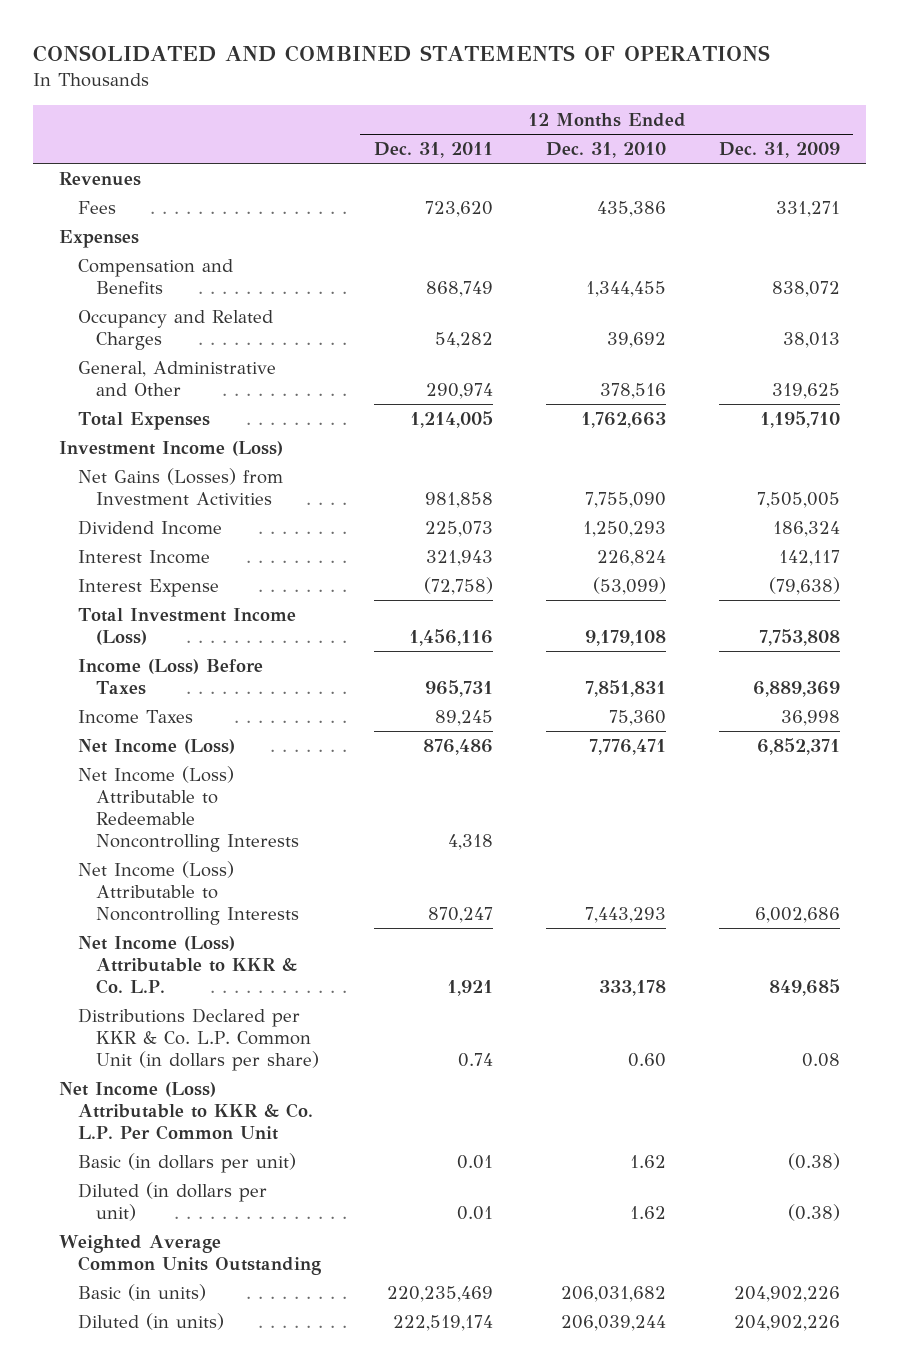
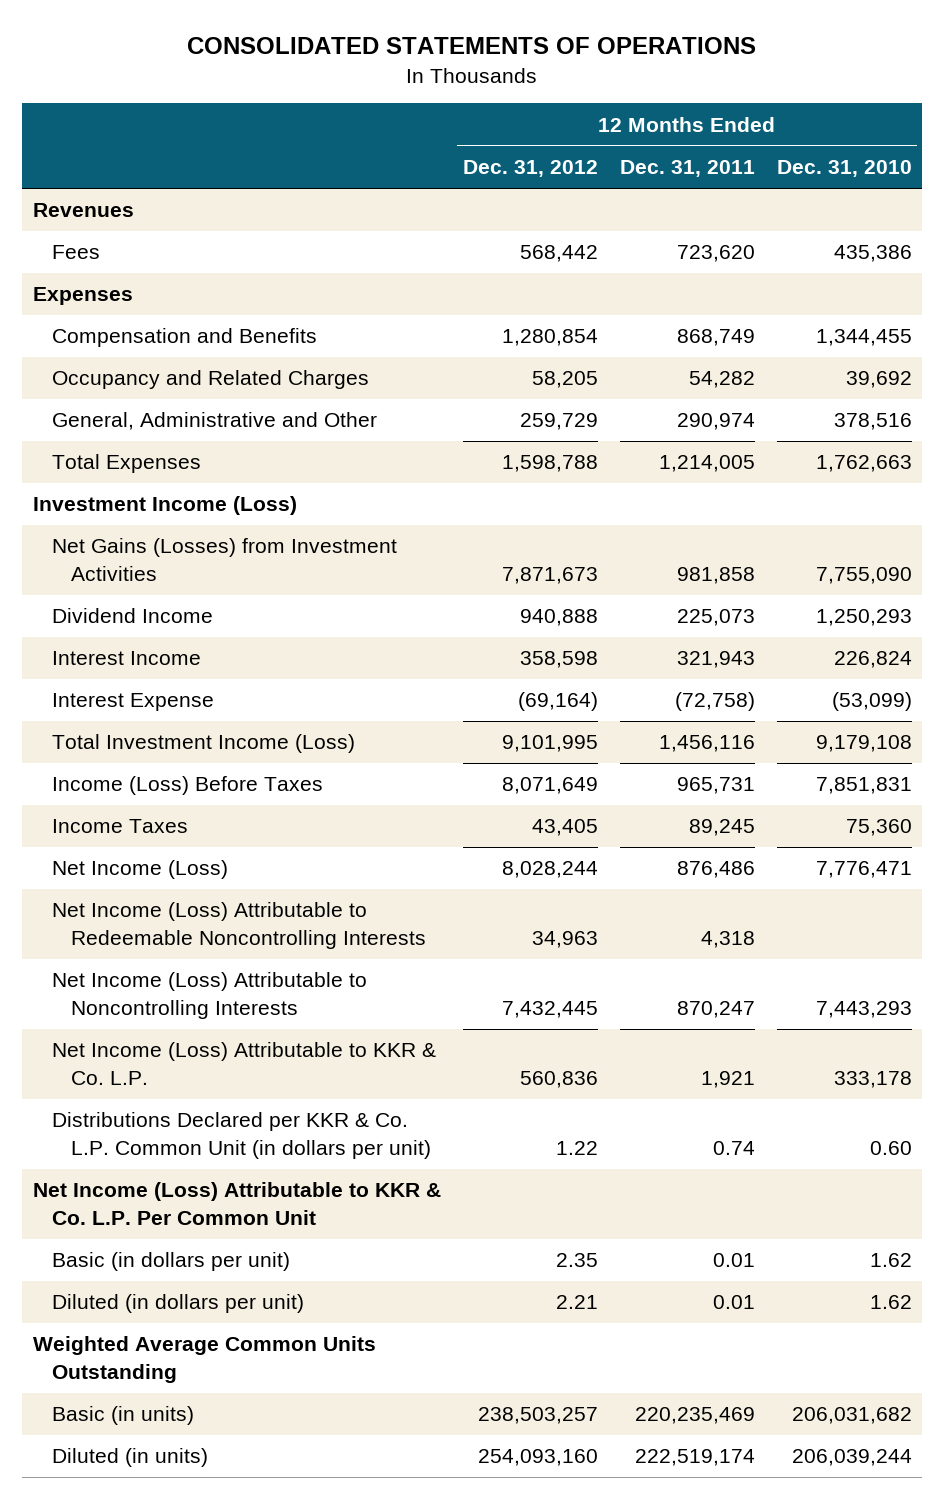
[32,45,770,63] CONSOLIDATED AND COMBINED STATEMENTS OF OPERATIONS -> [187,37,757,55] CONSOLIDATED STATEMENTS OF OPERATIONS
[718,142,840,159] Dec. 31, 2009 -> none
none -> [462,160,598,178] Dec. 31, 2012
[77,1007,320,1071] Distributions Declared per KKR & Co. L.P. Common Unit (in dollars per share) -> [51,1112,431,1159] Distributions Declared per KKR & Co. L.P. Common Unit (in dollars per unit)

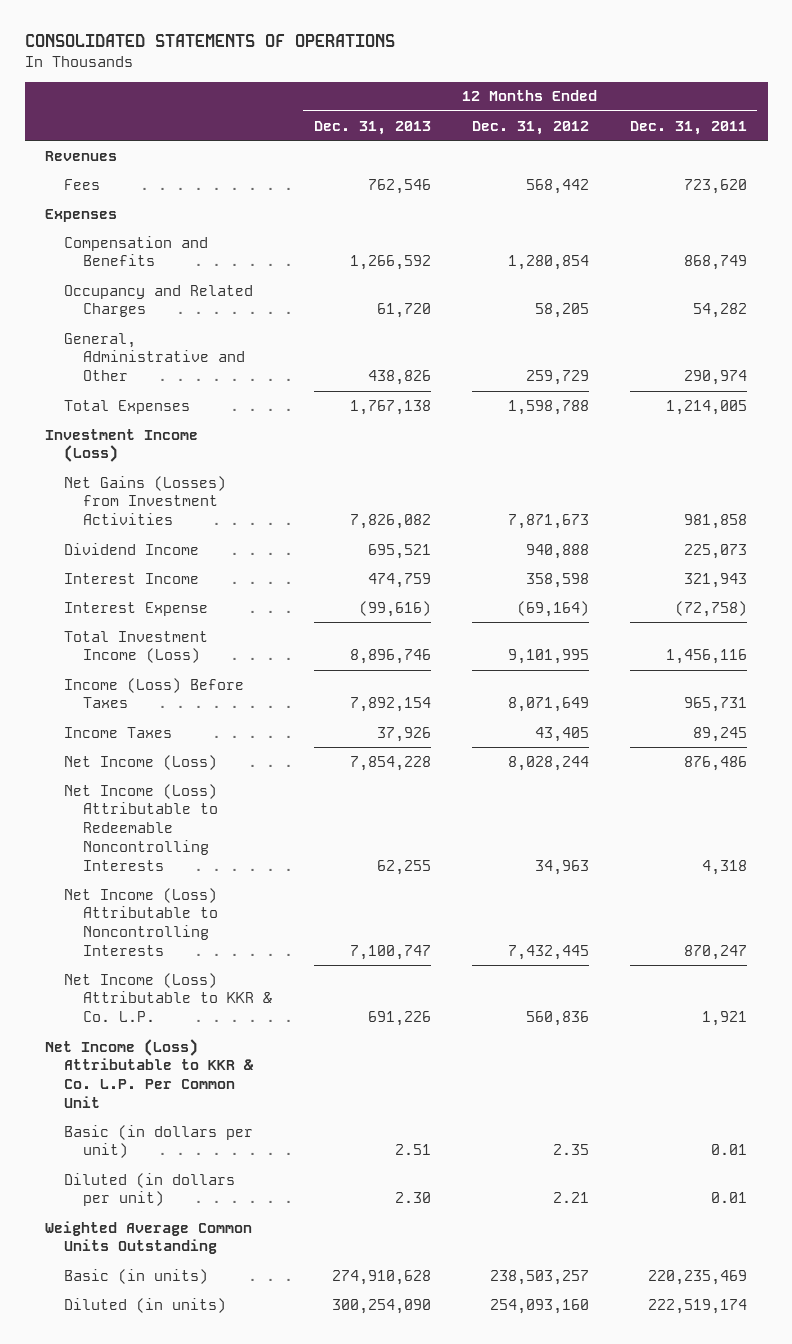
[776,160,912,178] Dec. 31, 2010 -> none
none -> [313,120,431,135] Dec. 31, 2013
[51,1112,431,1159] Distributions Declared per KKR & Co. L.P. Common Unit (in dollars per unit) -> none

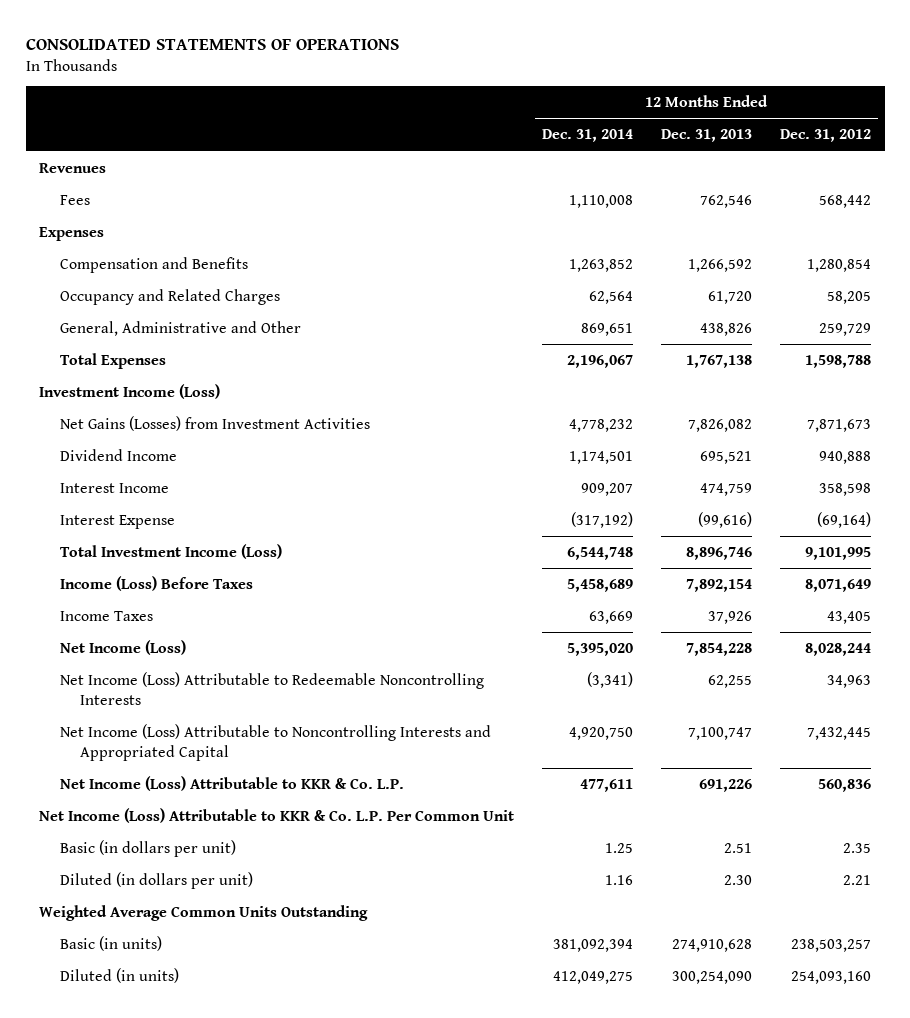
[629,120,747,135] Dec. 31, 2011 -> none
none -> [542,129,634,143] Dec. 31, 2014
[64,887,219,956] Net Income (Loss) Attributable to Noncontrolling Interests -> [59,723,491,761] Net Income (Loss) Attributable to Noncontrolling Interests and Appropriated Capital

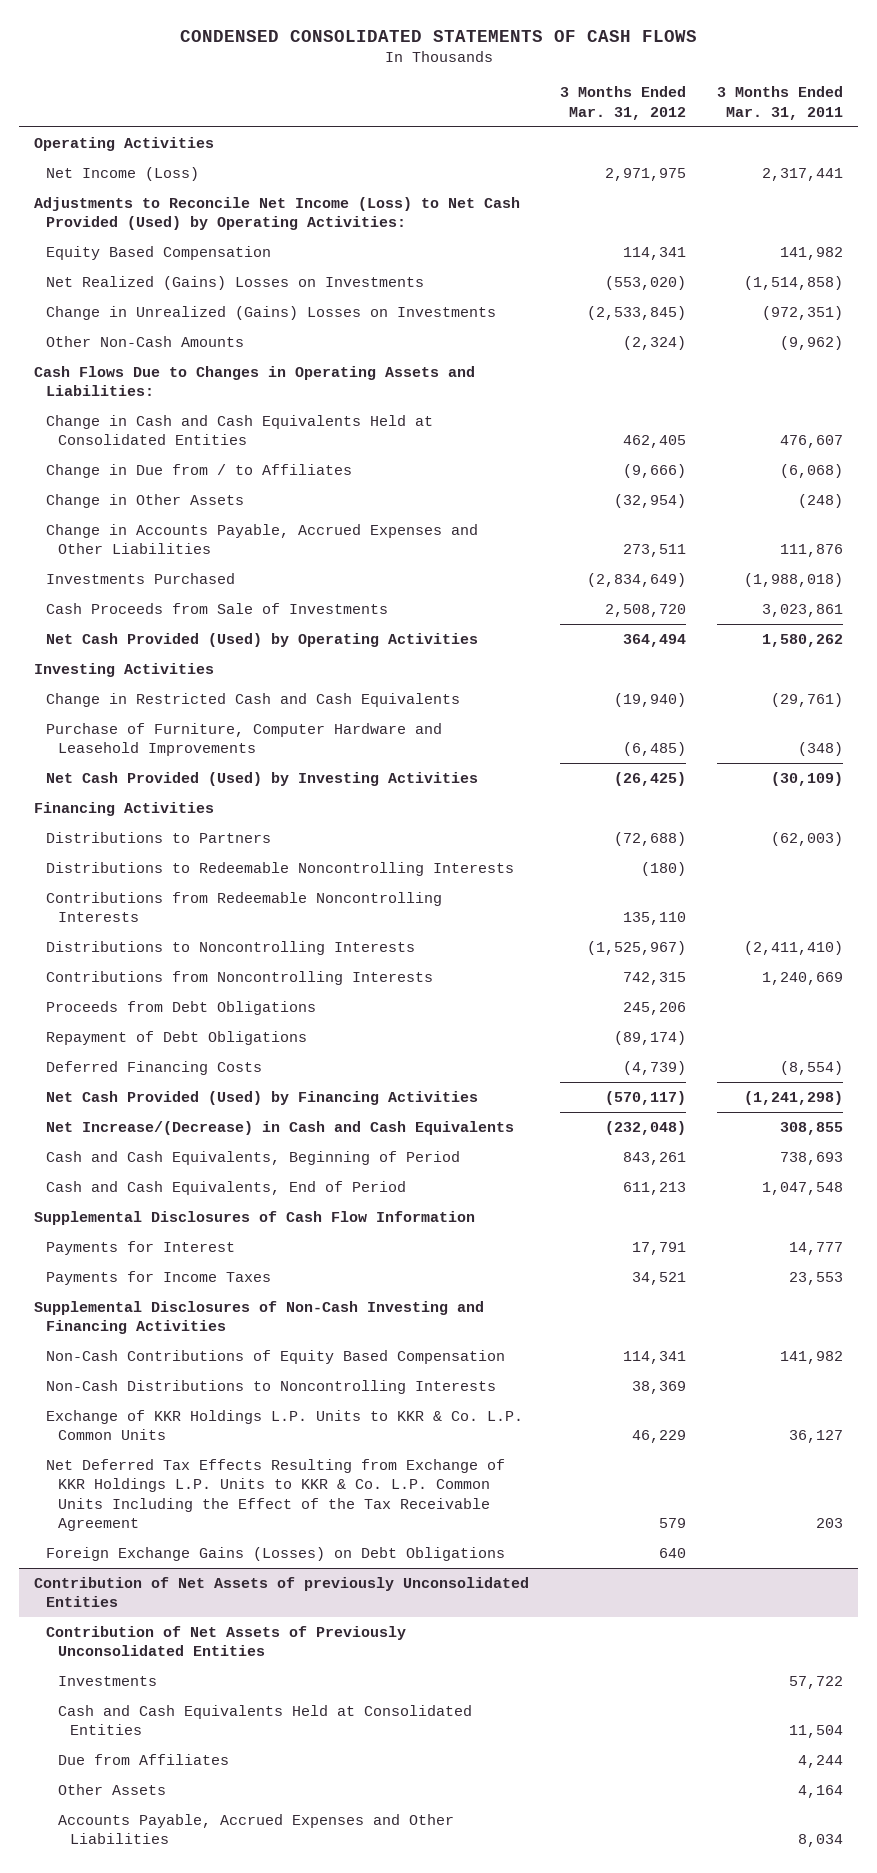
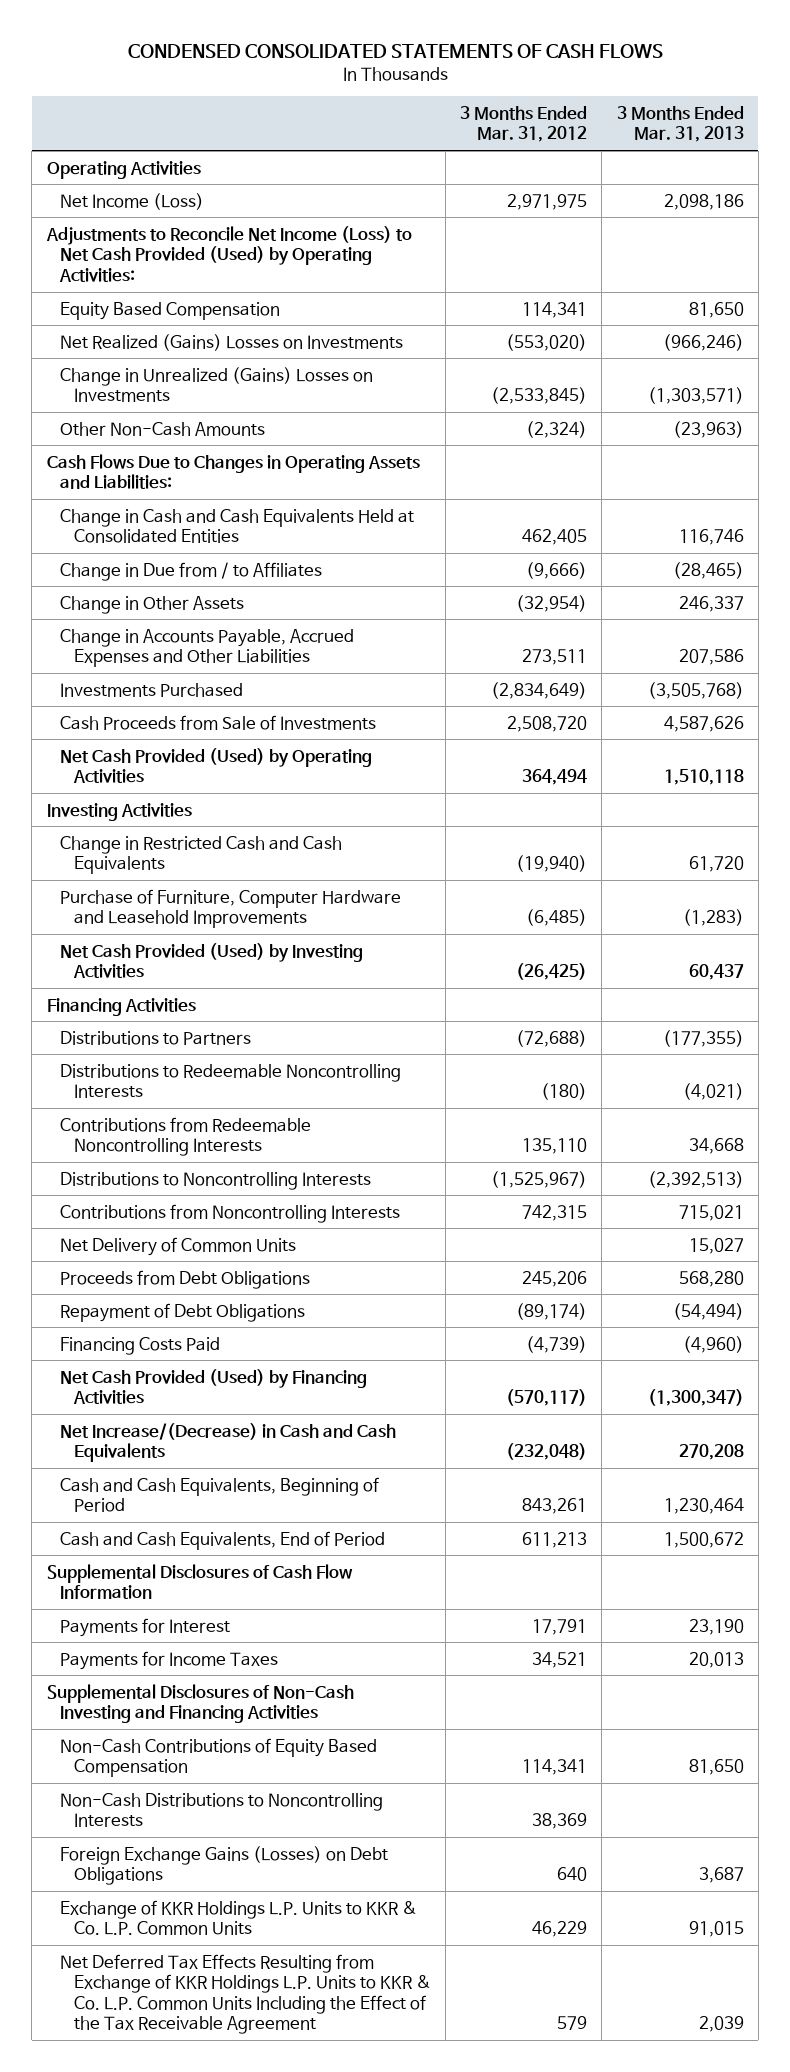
[716,86,843,120] 3 Months Ended Mar. 31, 2011 -> none
none -> [616,105,744,143] 3 Months Ended Mar. 31, 2013
none -> [60,1236,297,1256] Net Delivery of Common Units
[46,1060,263,1075] Deferred Financing Costs -> [60,1336,221,1355] Financing Costs Paid
[46,1546,506,1561] Foreign Exchange Gains (Losses) on Debt Obligations -> [60,1845,389,1886] Foreign Exchange Gains (Losses) on Debt Obligations
[34,1576,530,1608] Contribution of Net Assets of previously Unconsolidated Entities -> none
[46,1625,407,1657] Contribution of Net Assets of Previously Unconsolidated Entities -> none
[57,1675,157,1686] Investments -> none
[57,1704,472,1736] Cash and Cash Equivalents Held at Consolidated Entities -> none
[57,1753,229,1765] Due from Affiliates -> none
[57,1783,166,1795] Other Assets -> none
[57,1813,454,1845] Accounts Payable, Accrued Expenses and Other Liabilities -> none

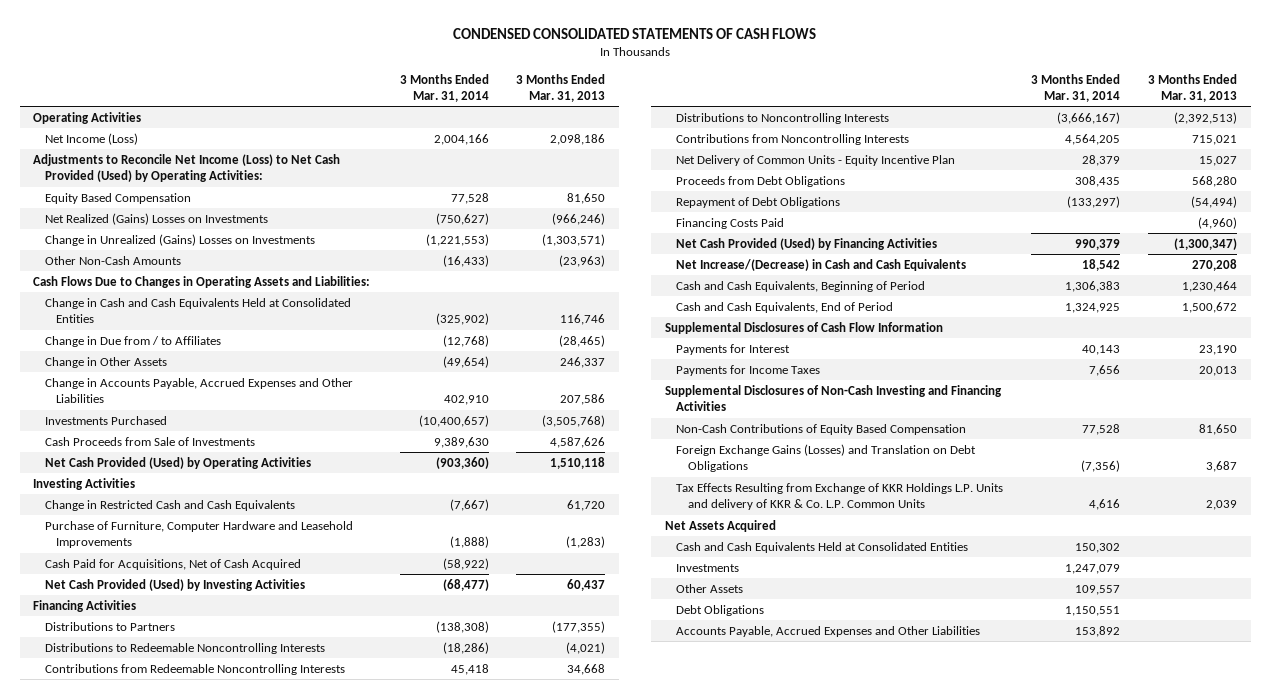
[460,105,588,143] 3 Months Ended Mar. 31, 2012 -> none
none -> [399,73,489,102] 3 Months Ended Mar. 31, 2014
none -> [44,558,301,570] Cash Paid for Acquisitions, Net of Cash Acquired
[60,1236,297,1256] Net Delivery of Common Units -> [676,154,956,166] Net Delivery of Common Units - Equity Incentive Plan
[60,1792,384,1828] Non-Cash Distributions to Noncontrolling Interests -> none
[60,1899,418,1936] Exchange of KKR Holdings L.P. Units to KKR & Co. L.P. Common Units -> none
[60,1845,389,1886] Foreign Exchange Gains (Losses) on Debt Obligations -> [676,443,977,472] Foreign Exchange Gains (Losses) and Translation on Debt Obligations
[60,1953,431,2035] Net Deferred Tax Effects Resulting from Exchange of KKR Holdings L.P. Units to KKR & Co. L.P. Common Units Including the Effect of the Tax Receivable Agreement -> [676,482,1004,510] Tax Effects Resulting from Exchange of KKR Holdings L.P. Units and delivery of KKR & Co. L.P. Common Units
none -> [664,519,776,532] Net Assets Acquired
none -> [676,541,969,553] Cash and Cash Equivalents Held at Consolidated Entities
none -> [676,563,740,572] Investments
none -> [676,583,744,593] Other Assets
none -> [676,604,765,616] Debt Obligations
none -> [676,625,981,637] Accounts Payable, Accrued Expenses and Other Liabilities

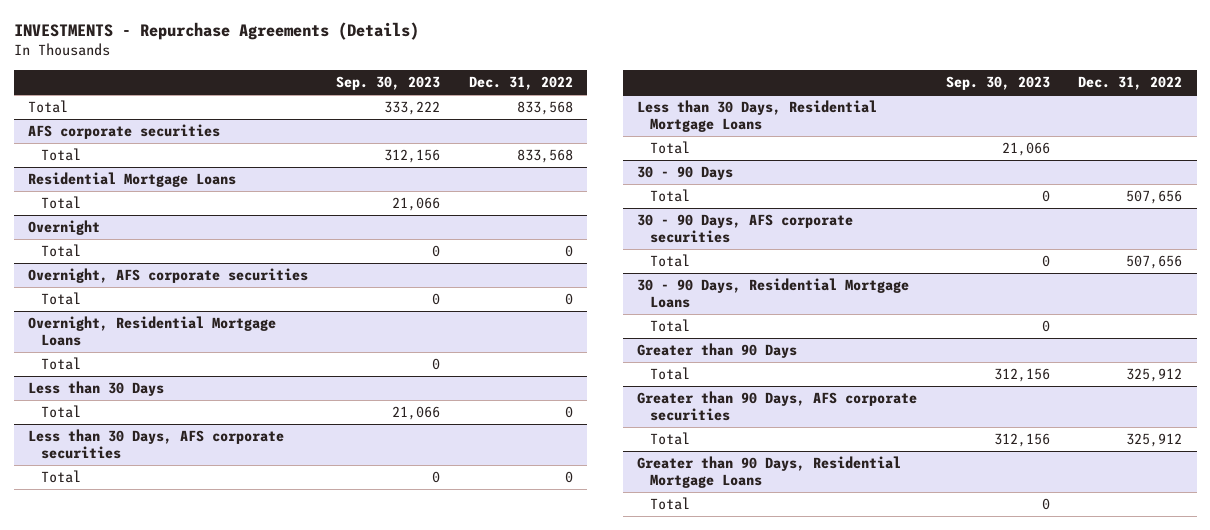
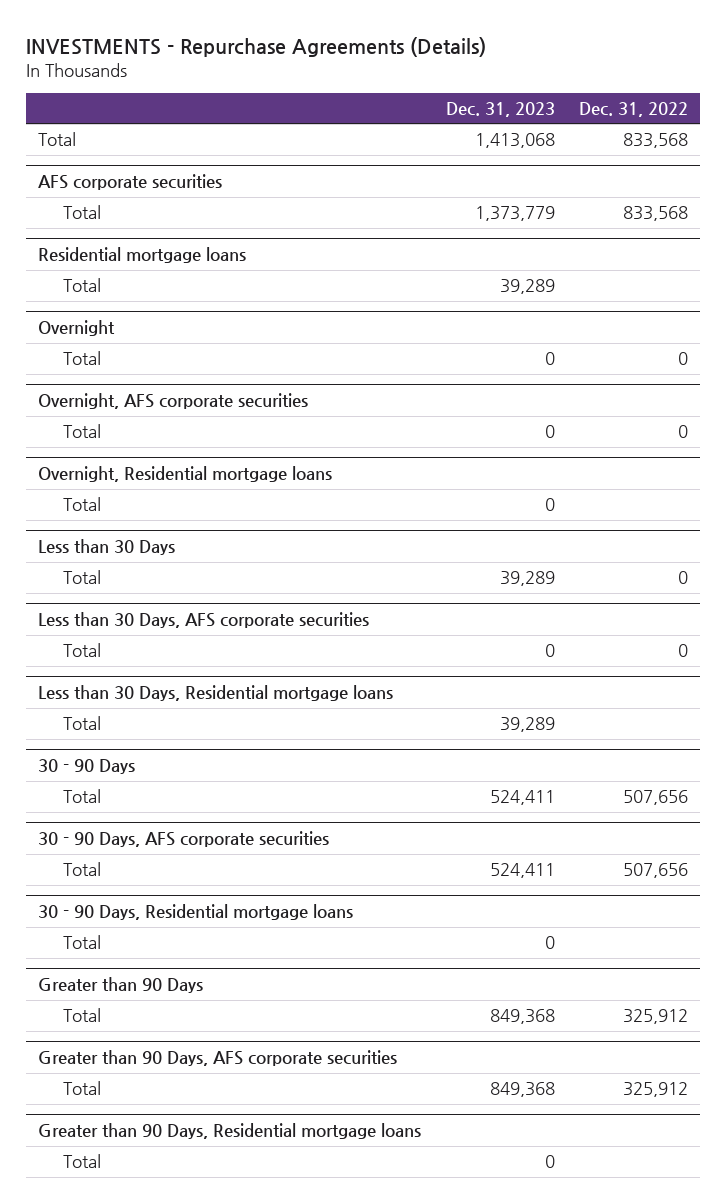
[336,76,441,91] Sep. 30, 2023 -> none
none -> [445,101,555,117] Dec. 31, 2023
[27,172,236,188] Residential Mortgage Loans -> [38,247,247,264] Residential mortgage loans
[27,316,276,347] Overnight, Residential Mortgage Loans -> [38,466,333,483] Overnight, Residential mortgage loans
[637,100,878,133] Less than 30 Days, Residential Mortgage Loans -> [38,685,394,702] Less than 30 Days, Residential mortgage loans
[637,278,910,309] 30 - 90 Days, Residential Mortgage Loans -> [38,904,354,921] 30 - 90 Days, Residential mortgage loans
[637,456,902,489] Greater than 90 Days, Residential Mortgage Loans -> [38,1123,422,1140] Greater than 90 Days, Residential mortgage loans

